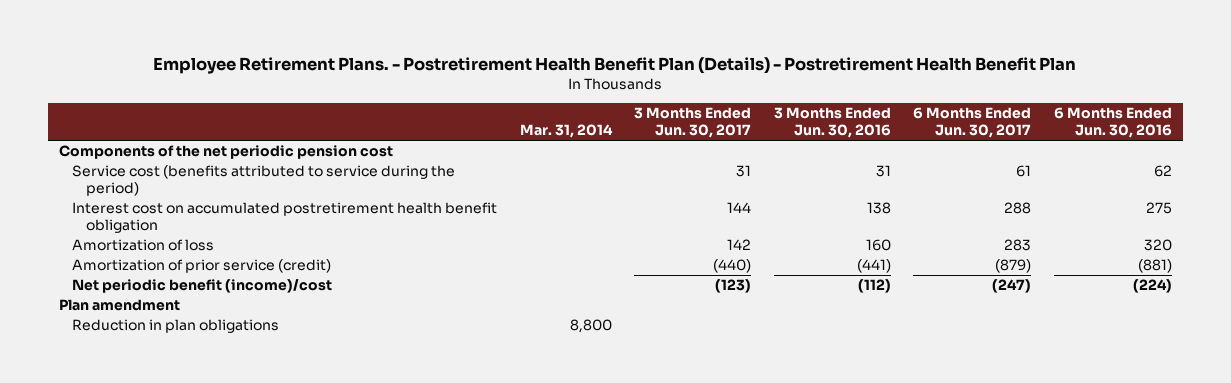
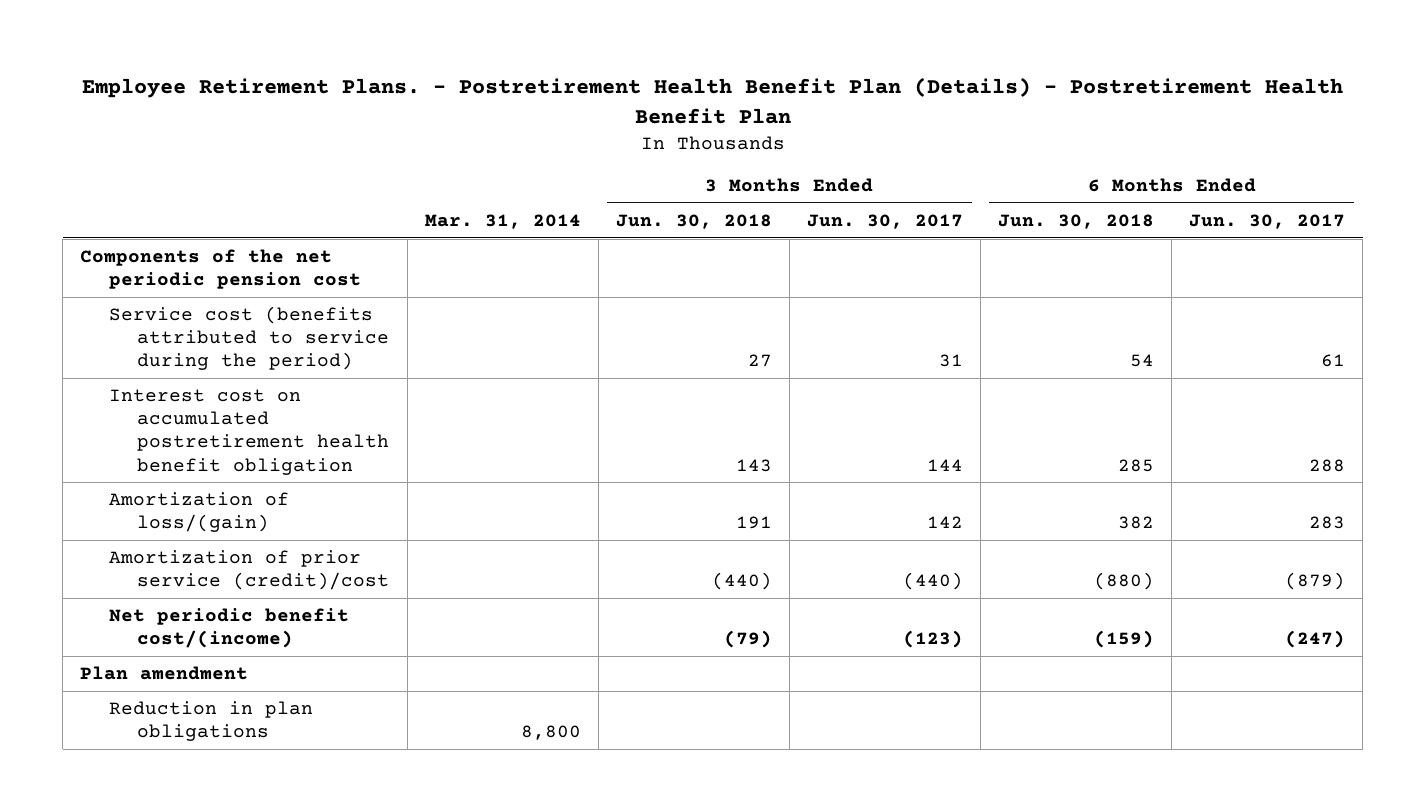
[773,107,891,139] 3 Months Ended Jun. 30, 2016 -> none
[1053,107,1172,139] 6 Months Ended Jun. 30, 2016 -> none
none -> [615,213,772,229] Jun. 30, 2018
none -> [998,213,1155,229] Jun. 30, 2018
[72,239,215,252] Amortization of loss -> [108,491,289,533] Amortization of loss/(gain)
[72,259,332,274] Amortization of prior service (credit) -> [108,549,390,591] Amortization of prior service (credit)/cost
[72,279,333,294] Net periodic benefit (income)/cost -> [108,607,349,649] Net periodic benefit cost/(income)

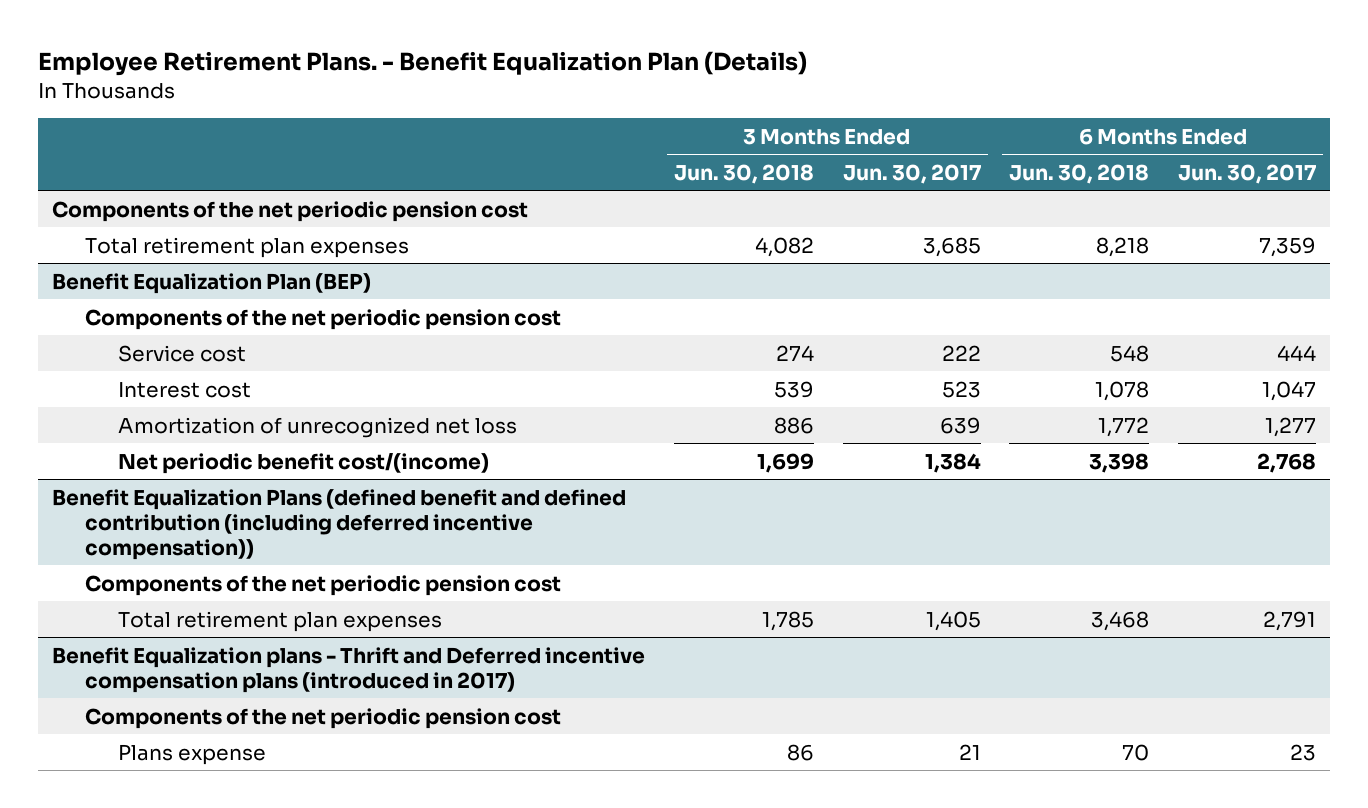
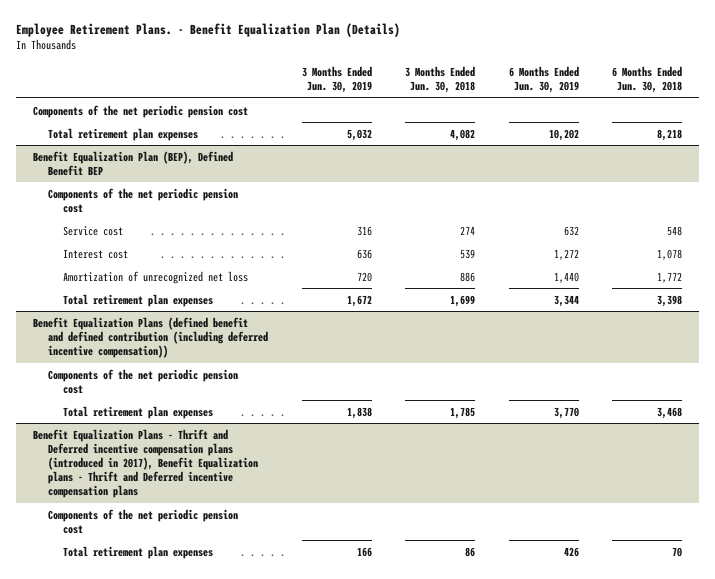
[842,163,981,184] Jun. 30, 2017 -> none
[1177,163,1316,184] Jun. 30, 2017 -> none
none -> [301,66,372,94] 3 Months Ended Jun. 30, 2019
none -> [508,66,579,94] 6 Months Ended Jun. 30, 2019
[52,272,372,294] Benefit Equalization Plan (BEP) -> [32,150,233,176] Benefit Equalization Plan (BEP), Defined Benefit BEP
[117,452,489,474] Net periodic benefit cost/(income) -> [63,293,214,307] Total retirement plan expenses
[52,646,646,693] Benefit Equalization plans - Thrift and Deferred incentive compensation plans (introduced in 2017) -> [32,428,258,499] Benefit Equalization Plans - Thrift and Deferred incentive compensation plans (introduced in 2017), Benefit Equalization plans - Thrift and Deferred incentive compensation plans
[117,743,266,765] Plans expense -> [63,545,214,559] Total retirement plan expenses

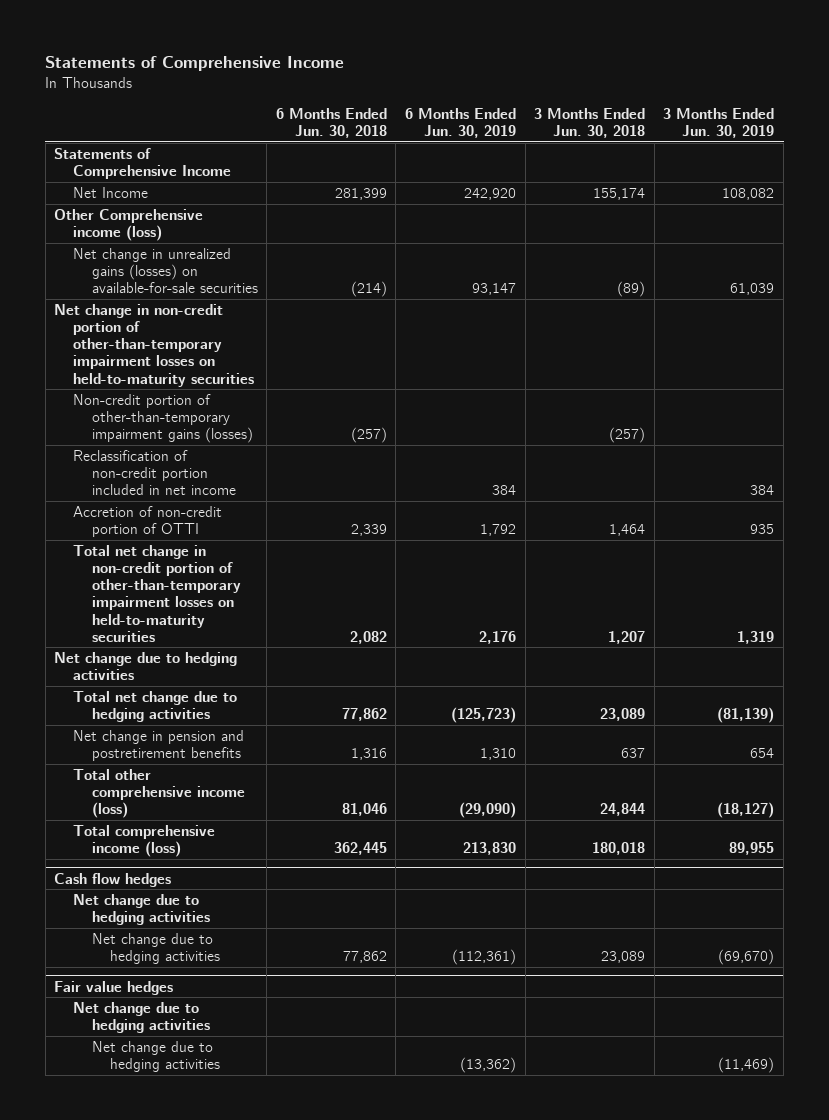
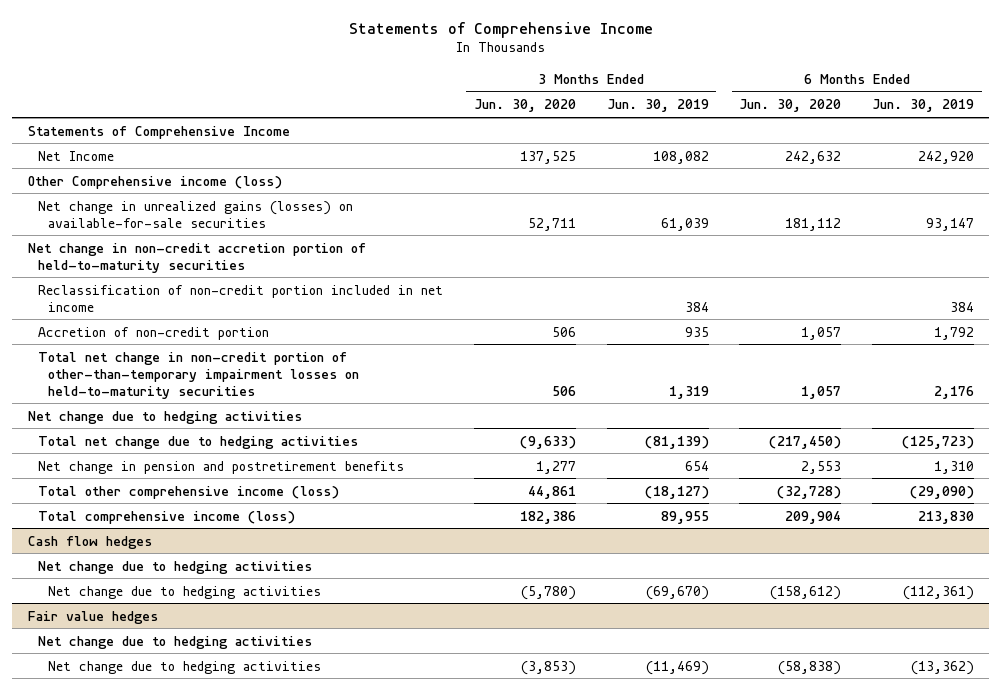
[275,107,387,138] 6 Months Ended Jun. 30, 2018 -> none
[534,107,646,138] 3 Months Ended Jun. 30, 2018 -> none
none -> [473,99,576,113] Jun. 30, 2020
none -> [739,99,842,113] Jun. 30, 2020
[72,393,253,444] Non-credit portion of other-than-temporary impairment gains (losses) -> none
[54,303,254,387] Net change in non-credit portion of other-than-temporary impairment losses on held-to-maturity securities -> [27,242,366,273] Net change in non-credit accretion portion of held-to-maturity securities
[72,505,222,538] Accretion of non-credit portion of OTTI -> [38,326,270,340] Accretion of non-credit portion

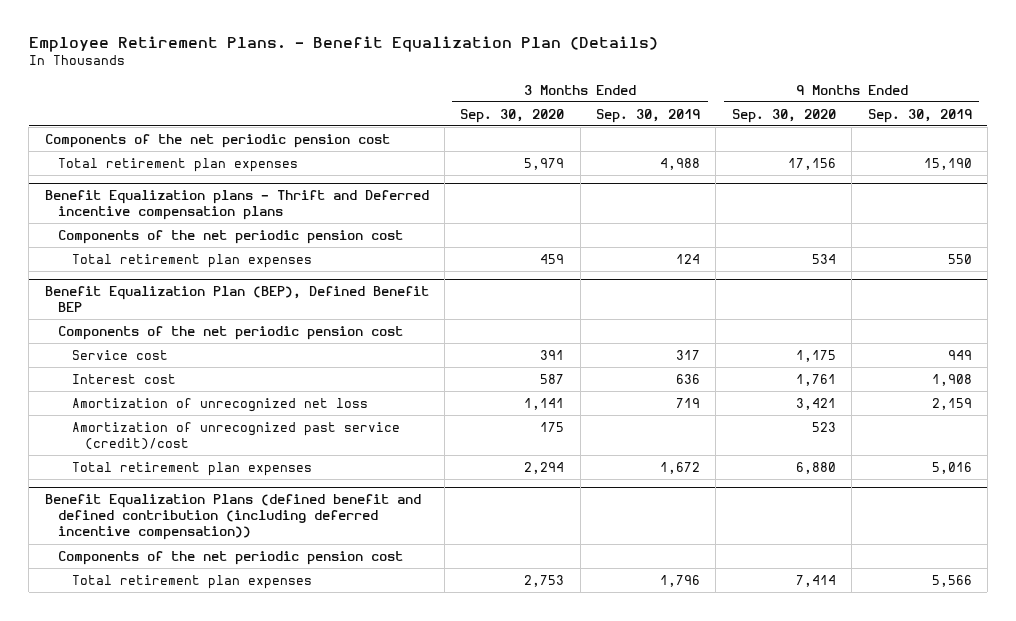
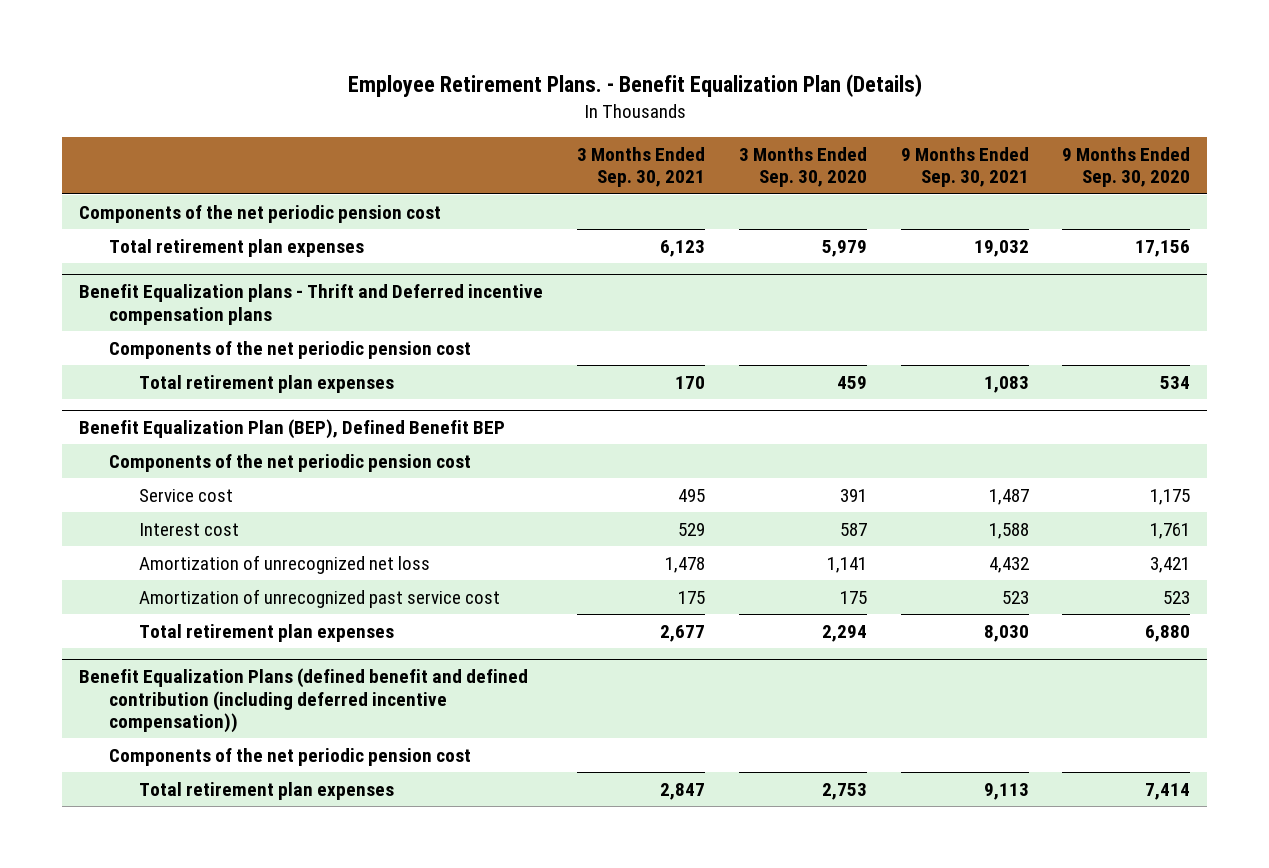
[596,108,701,123] Sep. 30, 2019 -> none
[867,108,972,123] Sep. 30, 2019 -> none
none -> [576,146,705,188] 3 Months Ended Sep. 30, 2021
none -> [900,146,1029,188] 9 Months Ended Sep. 30, 2021
[71,421,400,451] Amortization of unrecognized past service (credit)/cost -> [138,588,500,608] Amortization of unrecognized past service cost

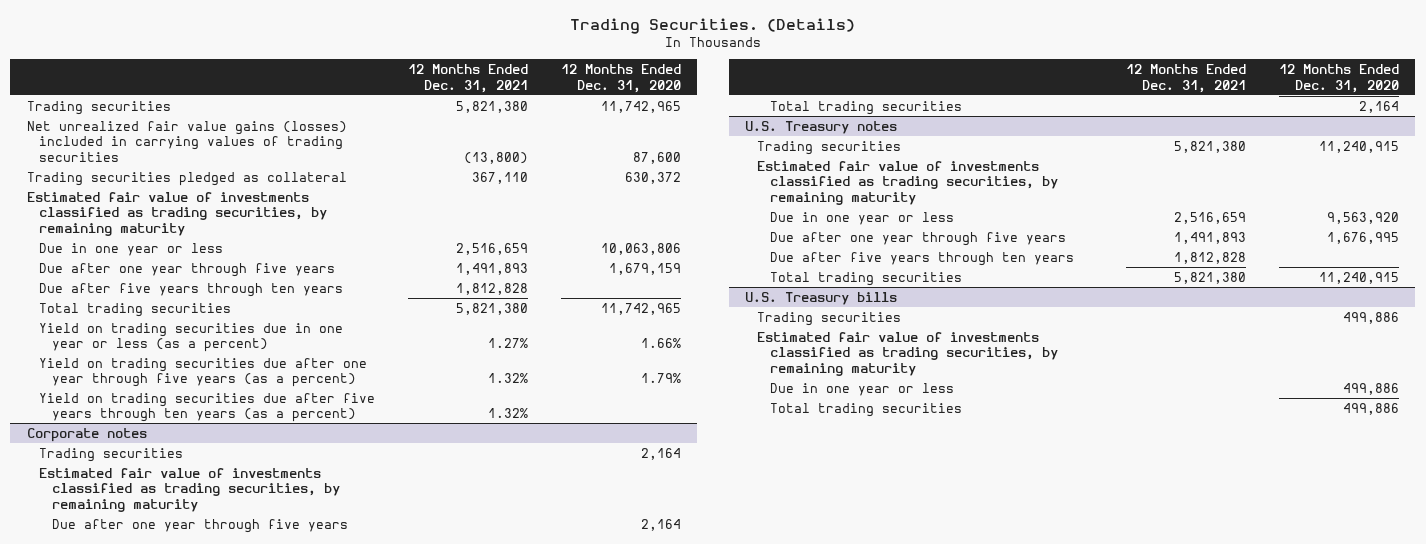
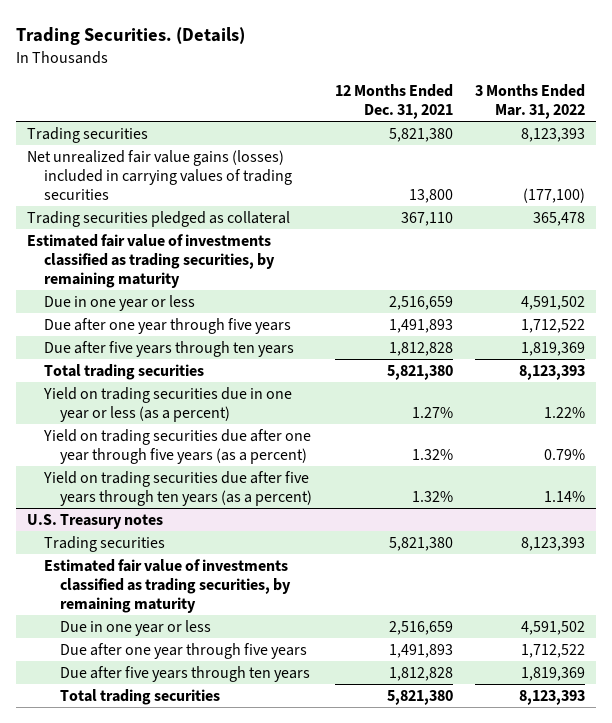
[560,63,681,93] 12 Months Ended Dec. 31, 2020 -> none
none -> [475,83,586,119] 3 Months Ended Mar. 31, 2022
[464,151,529,164] (13,800) -> [408,188,453,203] 13,800
[26,427,147,442] Corporate notes -> none
[39,447,184,462] Trading securities -> none
[39,467,340,512] Estimated fair value of investments classified as trading securities, by remaining maturity -> none
[51,518,348,533] Due after one year through five years -> none
[769,100,962,115] Total trading securities -> none
[744,291,897,305] U.S. Treasury bills -> none
[757,311,902,326] Trading securities -> none
[757,331,1058,376] Estimated fair value of investments classified as trading securities, by remaining maturity -> none
[769,382,954,396] Due in one year or less -> none
[769,402,962,417] Total trading securities -> none

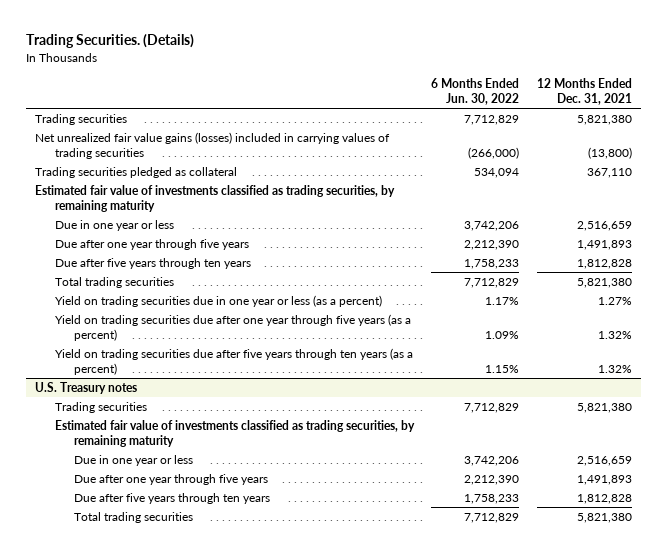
[475,83,586,119] 3 Months Ended Mar. 31, 2022 -> none
none -> [431,77,520,106] 6 Months Ended Jun. 30, 2022
[408,188,453,203] 13,800 -> [587,147,632,160] (13,800)

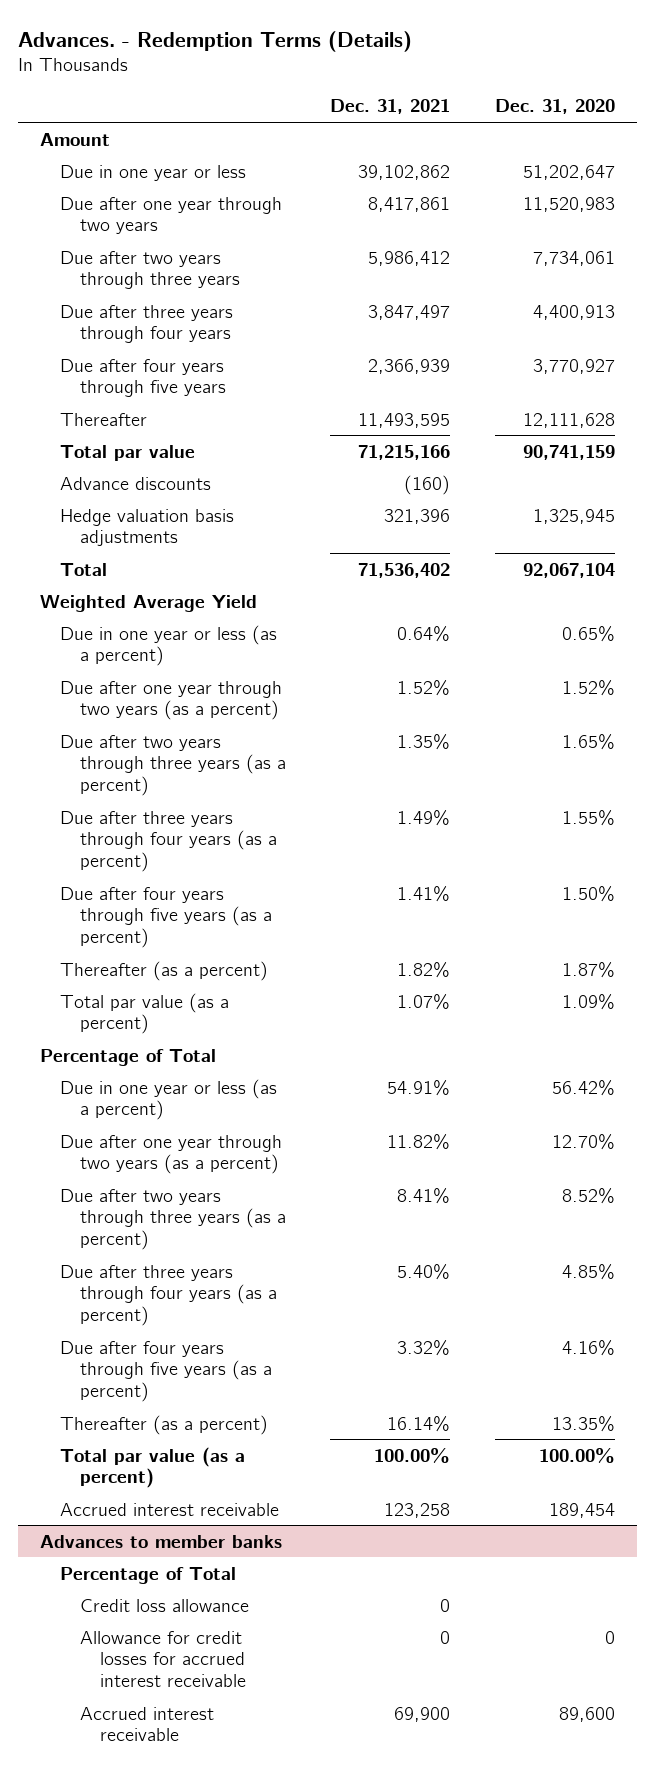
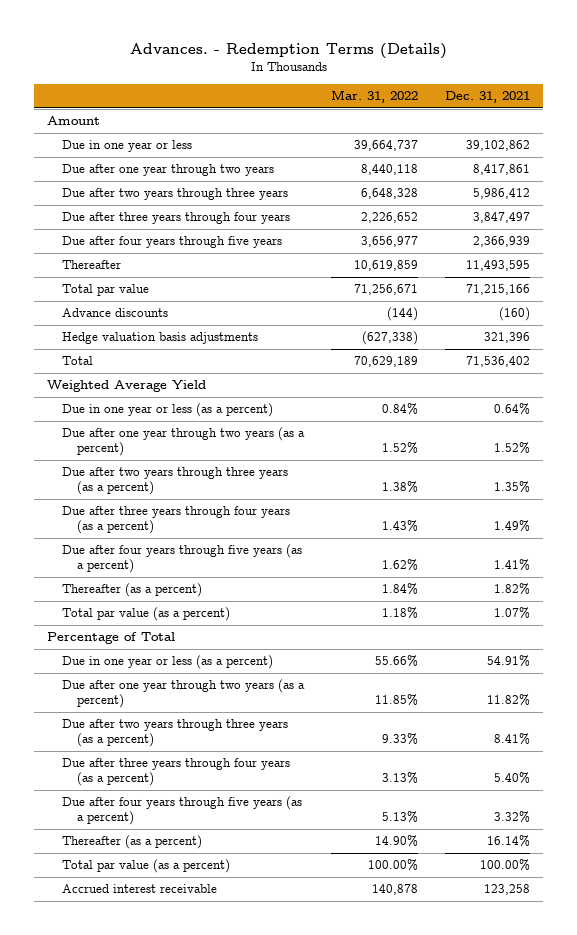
[494,99,615,115] Dec. 31, 2020 -> none
none -> [330,90,418,104] Mar. 31, 2022
[40,1534,283,1548] Advances to member banks -> none
[60,1566,237,1584] Percentage of Total -> none
[80,1598,250,1612] Credit loss allowance -> none
[80,1630,246,1688] Allowance for credit losses for accrued interest receivable -> none
[80,1706,215,1742] Accrued interest receivable -> none

